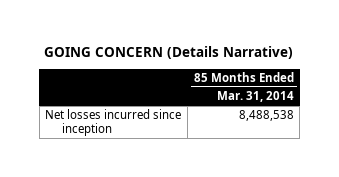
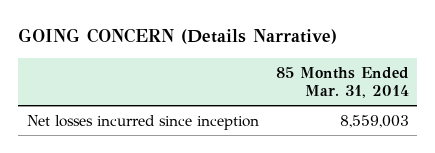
[238,110,294,122] 8,488,538 -> [339,115,409,129] 8,559,003

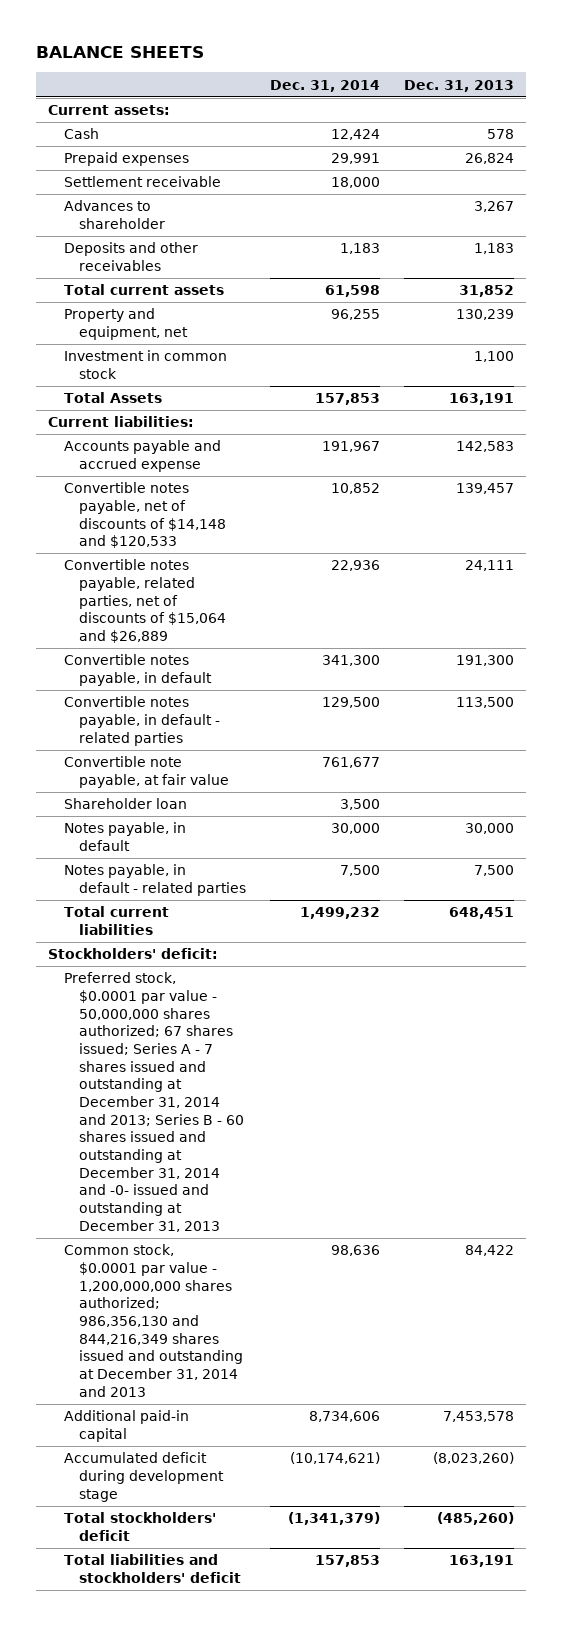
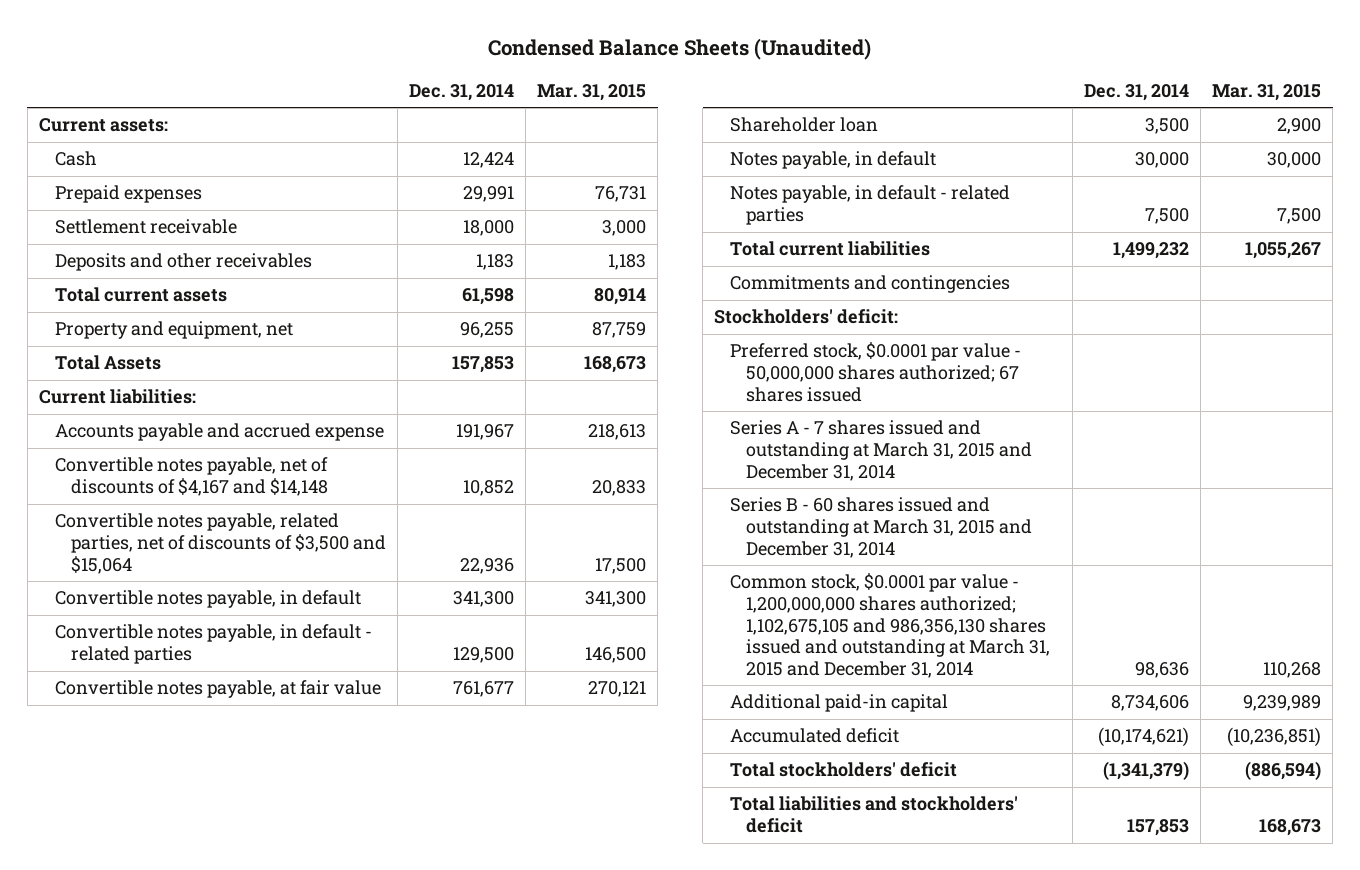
[36,46,205,59] BALANCE SHEETS -> [488,38,872,61] Condensed Balance Sheets (Unaudited)
[404,79,515,92] Dec. 31, 2013 -> none
none -> [537,83,647,101] Mar. 31, 2015
[63,200,166,230] Advances to shareholder -> none
[63,350,227,380] Investment in common stock -> none
[63,482,227,549] Convertible notes payable, net of discounts of $14,148 and $120,533 -> [54,457,328,497] Convertible notes payable, net of discounts of $4,167 and $14,148
[63,559,227,644] Convertible notes payable, related parties, net of discounts of $15,064 and $26,889 -> [54,513,386,574] Convertible notes payable, related parties, net of discounts of $3,500 and $15,064
[63,756,230,789] Convertible note payable, at fair value -> [54,680,381,699] Convertible notes payable, at fair value
none -> [729,275,1010,294] Commitments and contingencies
[63,972,245,1232] Preferred stock, $0.0001 par value - 50,000,000 shares authorized; 67 shares issued; Series A - 7 shares issued and outstanding at December 31, 2014 and 2013; Series B - 60 shares issued and outstanding at December 31, 2014 and -0- issued and outstanding at December 31, 2013 -> [729,342,1021,402] Preferred stock, $0.0001 par value - 50,000,000 shares authorized; 67 shares issued
none -> [729,420,1032,481] Series A - 7 shares issued and outstanding at March 31, 2015 and December 31, 2014
none -> [729,497,1032,558] Series B - 60 shares issued and outstanding at March 31, 2015 and December 31, 2014
[63,1244,244,1397] Common stock, $0.0001 par value - 1,200,000,000 shares authorized; 986,356,130 and 844,216,349 shares issued and outstanding at December 31, 2014 and 2013 -> [729,573,1050,678] Common stock, $0.0001 par value - 1,200,000,000 shares authorized; 1,102,675,105 and 986,356,130 shares issued and outstanding at March 31, 2015 and December 31, 2014
[63,1452,225,1502] Accumulated deficit during development stage -> [729,728,899,744] Accumulated deficit

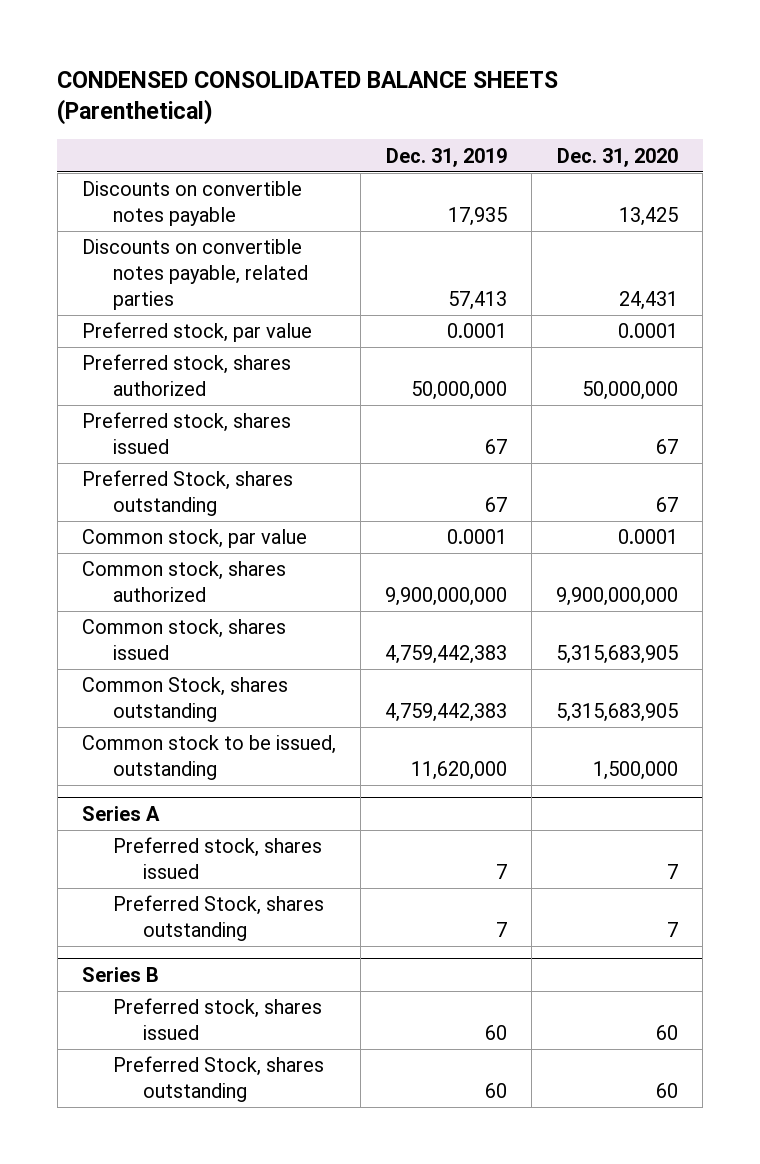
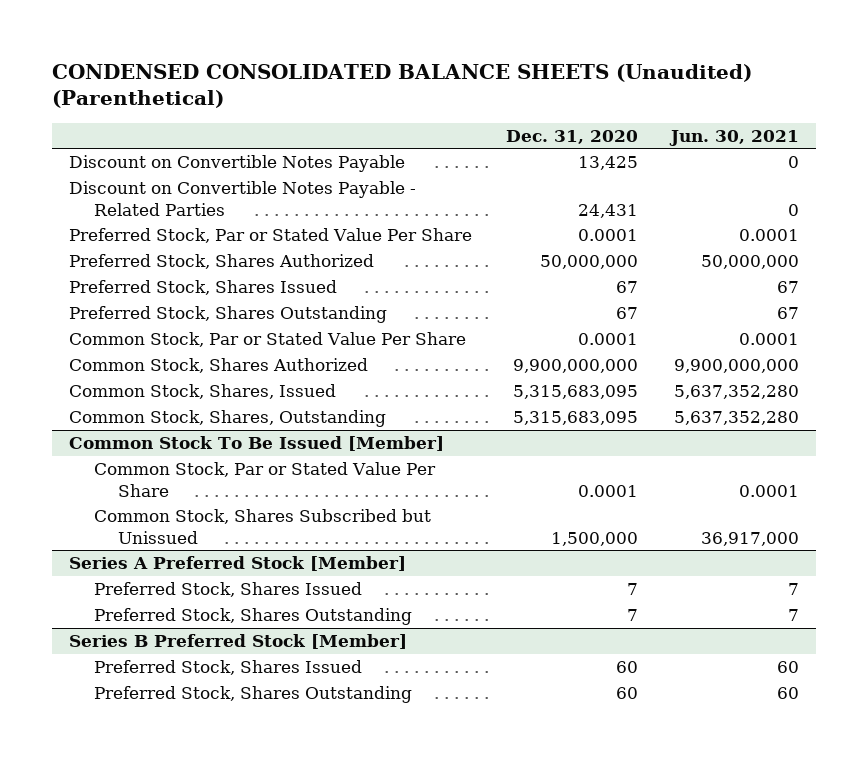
[57,71,559,126] CONDENSED CONSOLIDATED BALANCE SHEETS (Parenthetical) -> [52,63,753,109] CONDENSED CONSOLIDATED BALANCE SHEETS (Unaudited) (Parenthetical)
[386,147,508,167] Dec. 31, 2019 -> none
none -> [669,129,800,146] Jun. 30, 2021
[82,735,337,781] Common stock to be issued, outstanding -> none
[82,181,303,227] Discounts on convertible notes payable -> [68,155,405,173] Discount on Convertible Notes Payable
[82,239,308,310] Discounts on convertible notes payable, related parties -> [68,181,416,216] Discount on Convertible Notes Payable - Related Parties
[82,322,313,343] Preferred stock, par value -> [68,228,472,244] Preferred Stock, Par or Stated Value Per Share
[82,354,292,397] Preferred stock, shares authorized -> [68,254,374,270] Preferred Stock, Shares Authorized
[82,412,292,455] Preferred stock, shares issued -> [68,280,337,296] Preferred Stock, Shares Issued
[82,470,294,517] Preferred Stock, shares outstanding -> [68,306,387,324] Preferred Stock, Shares Outstanding
[82,529,308,549] Common stock, par value -> [68,332,466,348] Common Stock, Par or Stated Value Per Share
[82,561,287,603] Common stock, shares authorized -> [68,358,368,374] Common Stock, Shares Authorized
[82,619,287,661] Common stock, shares issued -> [68,384,336,400] Common Stock, Shares, Issued
[556,645,679,665] 5,315,683,905 -> [512,385,638,400] 5,315,683,095
[82,677,289,723] Common Stock, shares outstanding -> [68,410,386,428] Common Stock, Shares, Outstanding
[556,703,679,723] 5,315,683,905 -> [512,411,638,426] 5,315,683,095
none -> [68,436,444,452] Common Stock To Be Issued [Member]
none -> [93,462,436,497] Common Stock, Par or Stated Value Per Share
none -> [93,509,431,544] Common Stock, Shares Subscribed but Unissued
[82,806,161,822] Series A -> [68,556,406,572] Series A Preferred Stock [Member]
[112,837,322,880] Preferred stock, shares issued -> [93,582,362,598] Preferred Stock, Shares Issued
[112,895,324,942] Preferred Stock, shares outstanding -> [93,608,412,626] Preferred Stock, Shares Outstanding
[82,967,160,983] Series B -> [68,634,407,650] Series B Preferred Stock [Member]
[112,998,322,1041] Preferred stock, shares issued -> [93,660,362,676] Preferred Stock, Shares Issued
[112,1056,324,1103] Preferred Stock, shares outstanding -> [93,686,412,704] Preferred Stock, Shares Outstanding

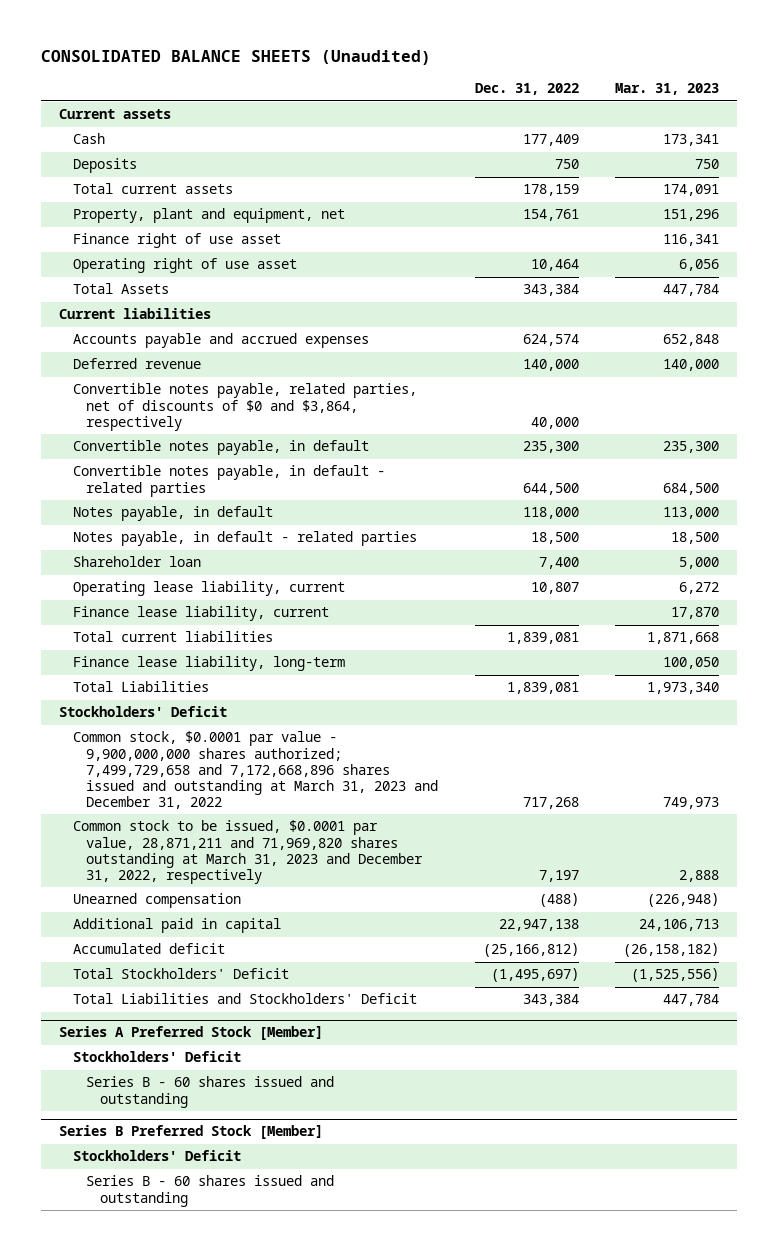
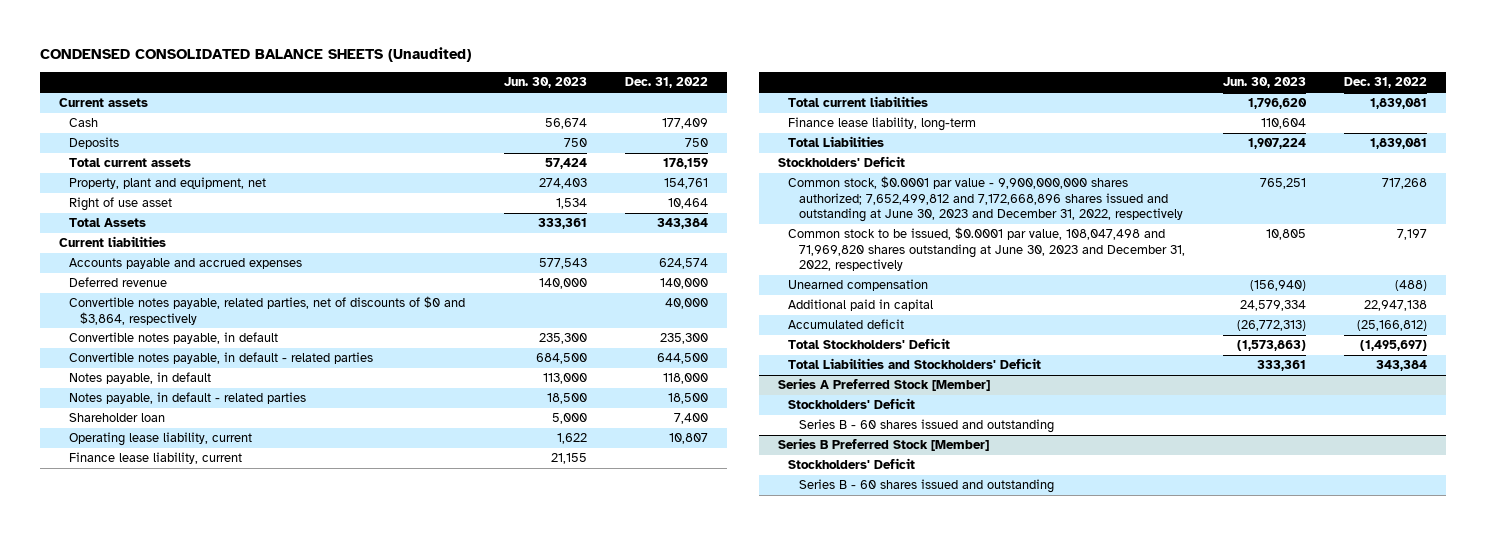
[40,50,431,66] CONSOLIDATED BALANCE SHEETS (Unaudited) -> [39,47,471,63] CONDENSED CONSOLIDATED BALANCE SHEETS (Unaudited)
[615,83,720,96] Mar. 31, 2023 -> none
none -> [503,77,587,89] Jun. 30, 2023
[72,233,281,249] Finance right of use asset -> none
[72,258,297,274] Operating right of use asset -> [69,197,173,212] Right of use asset
[72,731,439,809] Common stock, $0.0001 par value - 9,900,000,000 shares authorized; 7,499,729,658 and 7,172,668,896 shares issued and outstanding at March 31, 2023 and December 31, 2022 -> [788,176,1183,222] Common stock, $0.0001 par value - 9,900,000,000 shares authorized; 7,652,499,812 and 7,172,668,896 shares issued and outstanding at June 30, 2023 and December 31, 2022, respectively
[72,820,424,884] Common stock to be issued, $0.0001 par value, 28,871,211 and 71,969,820 shares outstanding at March 31, 2023 and December 31, 2022, respectively -> [788,227,1185,271] Common stock to be issued, $0.0001 par value, 108,047,498 and 71,969,820 shares outstanding at June 30, 2023 and December 31, 2022, respectively

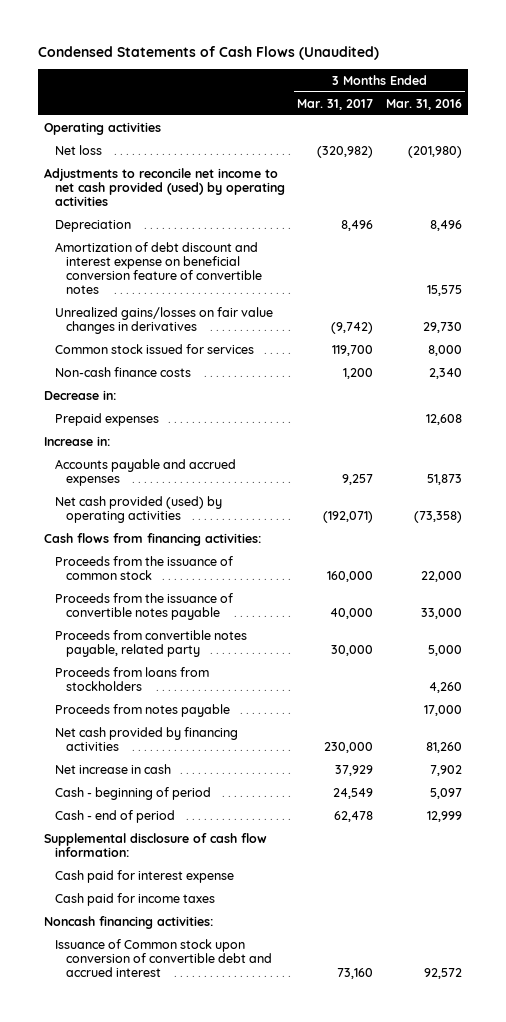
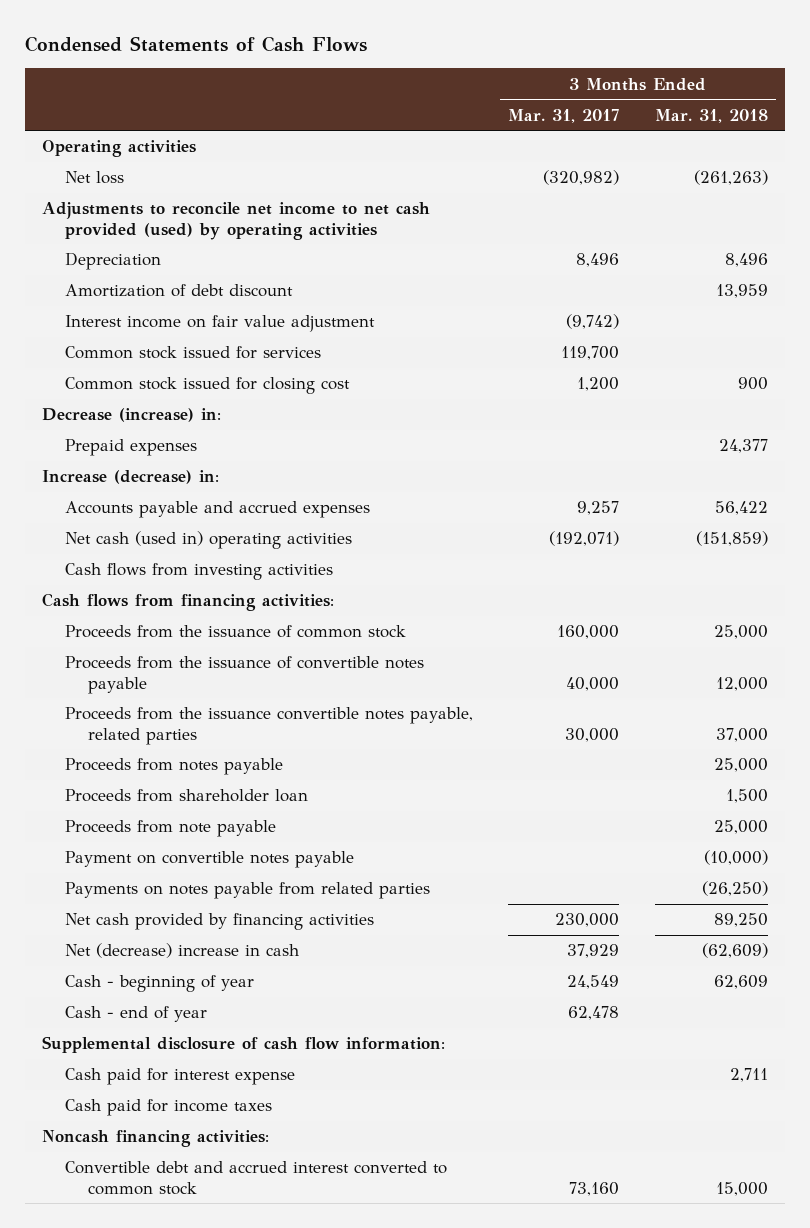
[37,45,379,60] Condensed Statements of Cash Flows (Unaudited) -> [24,36,367,53] Condensed Statements of Cash Flows
[385,98,462,110] Mar. 31, 2016 -> none
none -> [654,108,768,123] Mar. 31, 2018
[55,241,263,295] Amortization of debt discount and interest expense on beneficial conversion feature of convertible notes -> [65,284,294,298] Amortization of debt discount
[55,306,274,334] Unrealized gains/losses on fair value changes in derivatives -> [65,315,376,333] Interest income on fair value adjustment
[55,366,192,377] Non-cash finance costs -> none
none -> [65,377,351,395] Common stock issued for closing cost
[43,389,116,400] Decrease in: -> [42,408,222,423] Decrease (increase) in:
[43,435,110,446] Increase in: -> [42,470,220,485] Increase (decrease) in:
[55,495,223,523] Net cash provided (used) by operating activities -> [65,531,353,550] Net cash (used in) operating activities
none -> [65,563,334,581] Cash flows from investing activities
[55,666,210,691] Proceeds from loans from stockholders -> none
[55,629,248,657] Proceeds from convertible notes payable, related party -> [65,707,474,745] Proceeds from the issuance convertible notes payable, related parties
none -> [65,789,309,803] Proceeds from shareholder loan
none -> [65,820,277,838] Proceeds from note payable
none -> [65,851,355,869] Payment on convertible notes payable
none -> [65,882,431,900] Payments on notes payable from related parties
[55,763,172,774] Net increase in cash -> [65,943,300,959] Net (decrease) increase in cash
[55,786,212,800] Cash - beginning of period -> [65,975,255,993] Cash - beginning of year
[55,809,176,823] Cash - end of period -> [65,1006,208,1023] Cash - end of year
[55,938,273,978] Issuance of Common stock upon conversion of convertible debt and accrued interest -> [65,1161,448,1195] Convertible debt and accrued interest converted to common stock

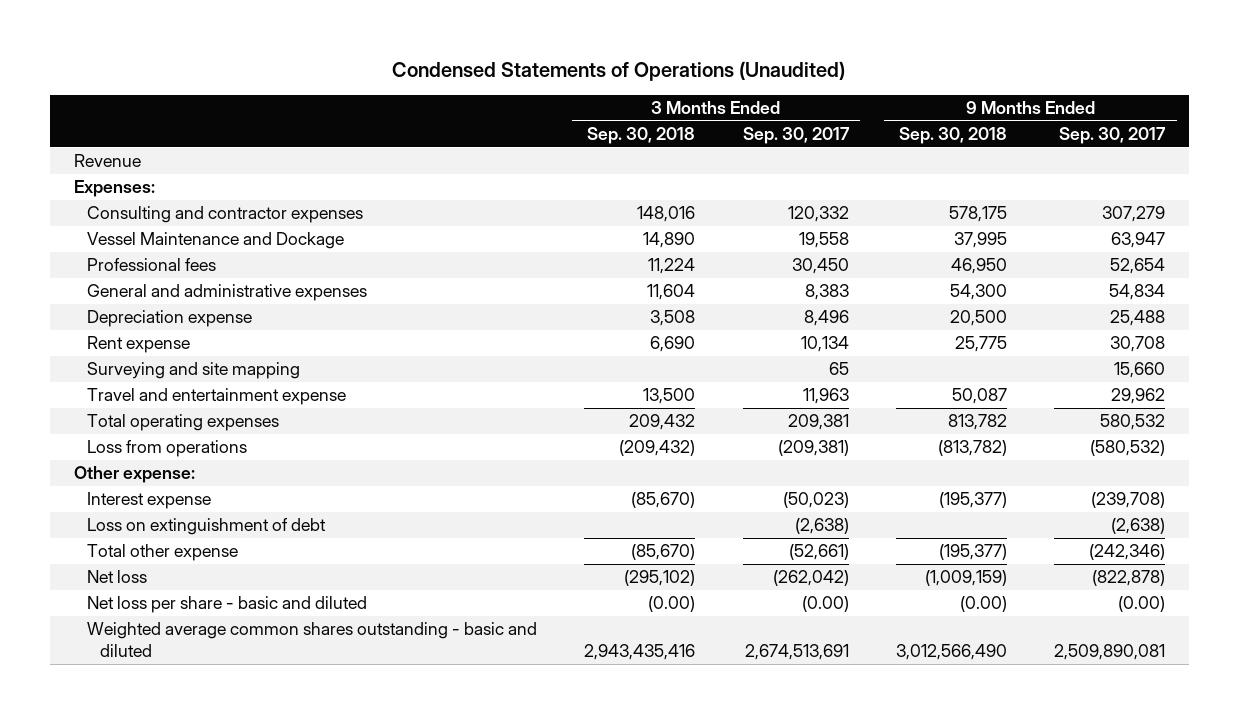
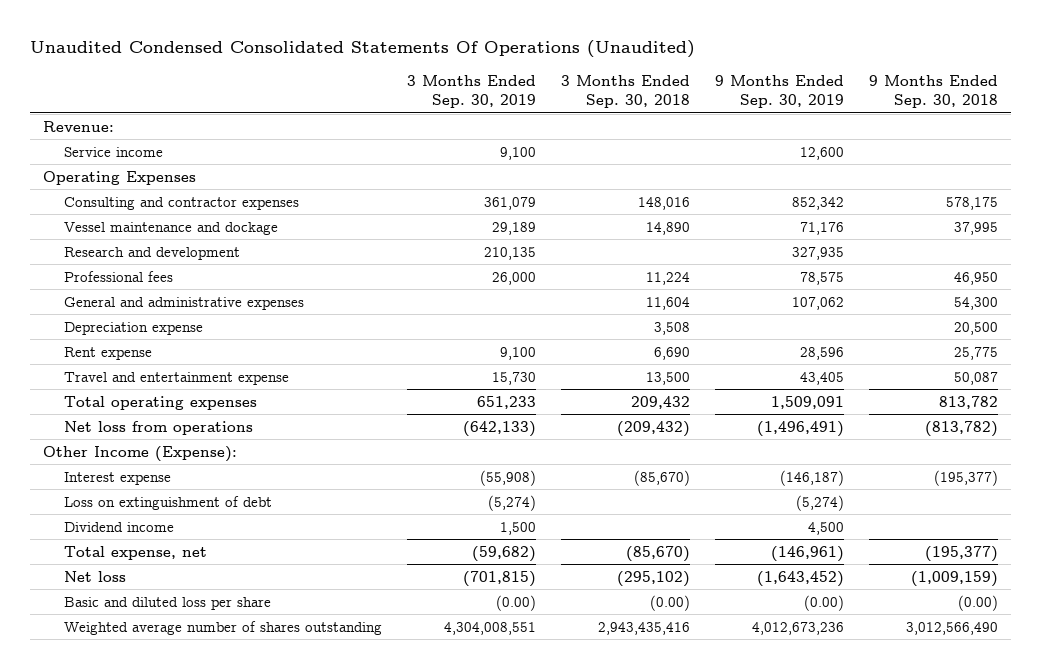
[392,61,846,82] Condensed Statements of Operations (Unaudited) -> [30,40,696,59] Unaudited Condensed Consolidated Statements Of Operations (Unaudited)
[742,127,850,145] Sep. 30, 2017 -> none
[1059,127,1167,145] Sep. 30, 2017 -> none
none -> [406,74,536,109] 3 Months Ended Sep. 30, 2019
none -> [715,74,845,109] 9 Months Ended Sep. 30, 2019
none -> [42,120,114,132] Revenue:
[73,154,141,168] Revenue -> [63,146,163,157] Service income
[73,180,155,198] Expenses: -> [42,170,196,185] Operating Expenses
[86,232,344,250] Vessel Maintenance and Dockage -> [63,221,278,235] Vessel maintenance and dockage
none -> [63,246,240,260] Research and development
[86,362,300,380] Surveying and site mapping -> none
[86,440,247,458] Loss from operations -> [63,420,253,435] Net loss from operations
[73,466,195,484] Other expense: -> [42,445,237,462] Other Income (Expense):
none -> [63,521,174,532] Dividend income
[86,544,238,562] Total other expense -> [63,545,207,560] Total expense, net
[86,596,367,614] Net loss per share - basic and diluted -> [63,596,271,610] Basic and diluted loss per share
[86,622,537,657] Weighted average common shares outstanding - basic and diluted -> [63,620,382,635] Weighted average number of shares outstanding

